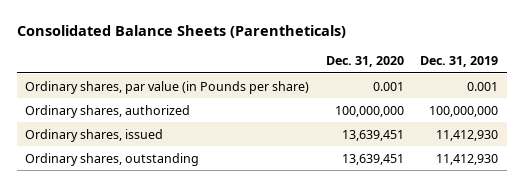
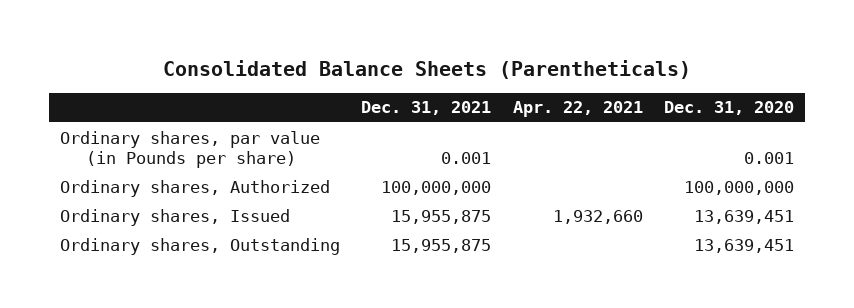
[420,56,499,68] Dec. 31, 2019 -> none
none -> [361,101,492,116] Dec. 31, 2021
none -> [512,101,643,118] Apr. 22, 2021
[25,104,191,118] Ordinary shares, authorized -> [59,179,330,197] Ordinary shares, Authorized
[25,128,164,142] Ordinary shares, issued -> [59,208,290,226] Ordinary shares, Issued
[25,152,200,166] Ordinary shares, outstanding -> [59,237,340,255] Ordinary shares, Outstanding

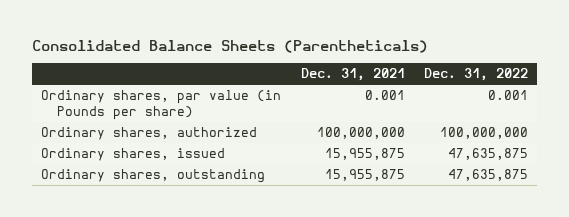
[512,101,643,118] Apr. 22, 2021 -> none
[663,101,794,116] Dec. 31, 2020 -> none
none -> [423,68,528,82] Dec. 31, 2022
[59,179,330,197] Ordinary shares, Authorized -> [41,127,258,141] Ordinary shares, authorized
[59,208,290,226] Ordinary shares, Issued -> [41,148,226,162] Ordinary shares, issued
[59,237,340,255] Ordinary shares, Outstanding -> [41,169,266,184] Ordinary shares, outstanding

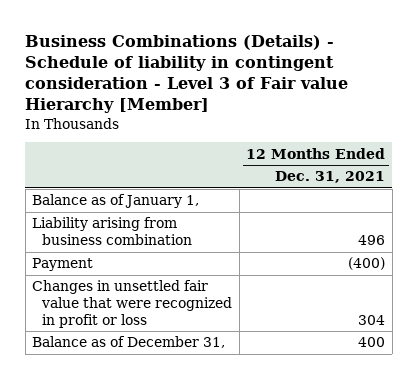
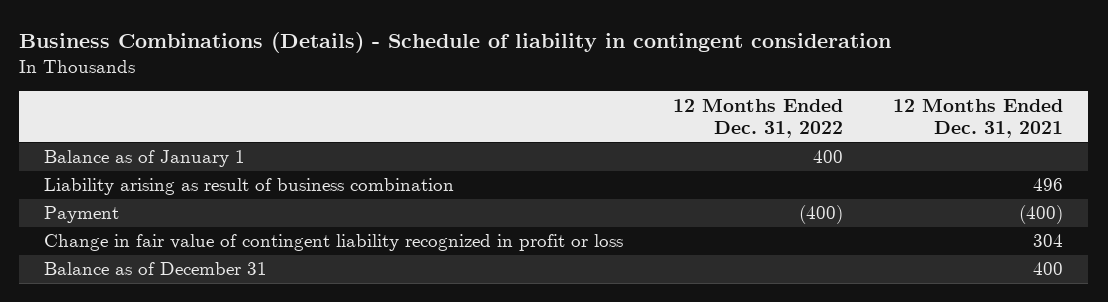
[25,34,349,114] Business Combinations (Details) - Schedule of liability in contingent consideration - Level 3 of Fair value Hierarchy [Member] -> [19,31,892,53] Business Combinations (Details) - Schedule of liability in contingent consideration
none -> [673,97,844,139] 12 Months Ended Dec. 31, 2022
[32,194,200,209] Balance as of January 1, -> [44,150,246,168] Balance as of January 1
[32,217,193,246] Liability arising from business combination -> [44,178,455,196] Liability arising as result of business combination
[32,280,233,328] Changes in unsettled fair value that were recognized in profit or loss -> [44,234,624,252] Change in fair value of contingent liability recognized in profit or loss
[32,336,226,349] Balance as of December 31, -> [44,262,268,276] Balance as of December 31

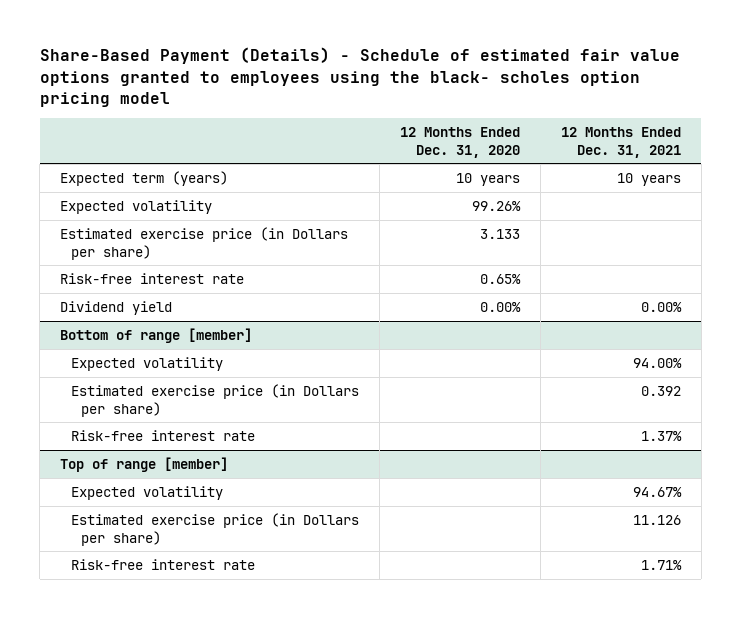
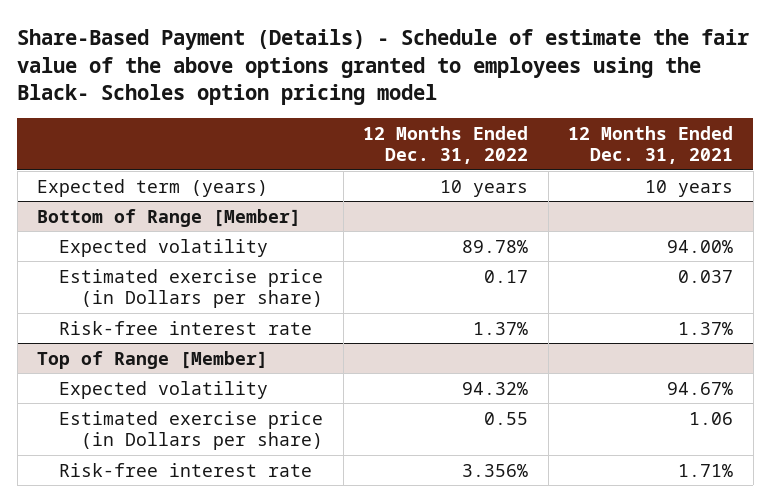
[39,47,680,108] Share-Based Payment (Details) - Schedule of estimated fair value options granted to employees using the black- scholes option pricing model -> [17,29,750,106] Share-Based Payment (Details) - Schedule of estimate the fair value of the above options granted to employees using the Black- Scholes option pricing model
[399,126,520,158] 12 Months Ended Dec. 31, 2020 -> none
none -> [363,125,529,164] 12 Months Ended Dec. 31, 2022
[60,199,213,214] Expected volatility -> none
[60,226,349,260] Estimated exercise price (in Dollars per share) -> none
[60,272,245,284] Risk-free interest rate -> none
[60,300,173,315] Dividend yield -> none
[60,327,253,343] Bottom of range [member] -> [37,208,302,227] Bottom of Range [Member]
[640,385,681,396] 0.392 -> [678,269,734,283] 0.037
[60,456,229,472] Top of range [member] -> [37,350,269,369] Top of Range [Member]
[632,514,681,525] 11.126 -> [689,411,734,425] 1.06

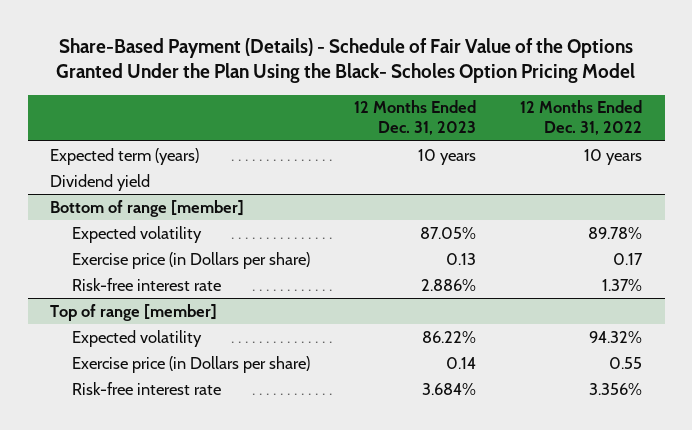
[17,29,750,106] Share-Based Payment (Details) - Schedule of estimate the fair value of the above options granted to employees using the Black- Scholes option pricing model -> [56,38,636,84] Share-Based Payment (Details) - Schedule of Fair Value of the Options Granted Under the Plan Using the Black- Scholes Option Pricing Model
[568,125,734,164] 12 Months Ended Dec. 31, 2021 -> none
none -> [354,100,477,136] 12 Months Ended Dec. 31, 2023
none -> [49,173,150,191] Dividend yield
[37,208,302,227] Bottom of Range [Member] -> [49,199,244,217] Bottom of range [member]
[59,268,324,308] Estimated exercise price (in Dollars per share) -> [71,251,310,269] Exercise price (in Dollars per share)
[37,350,269,369] Top of Range [Member] -> [49,303,217,321] Top of range [member]
[59,410,324,450] Estimated exercise price (in Dollars per share) -> [71,355,310,373] Exercise price (in Dollars per share)

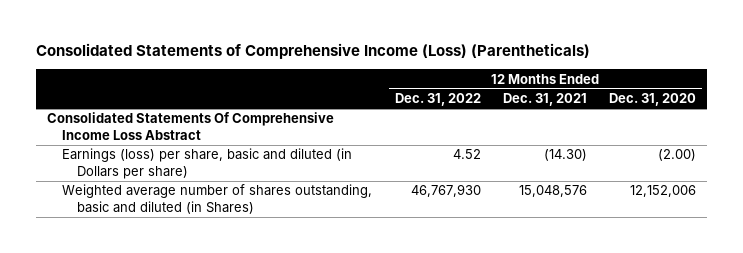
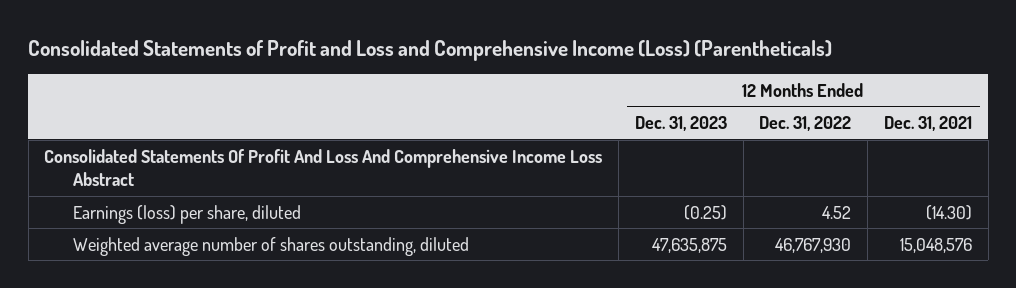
[35,43,590,60] Consolidated Statements of Comprehensive Income (Loss) (Parentheticals) -> [28,40,833,62] Consolidated Statements of Profit and Loss and Comprehensive Income (Loss) (Parentheticals)
[609,93,697,107] Dec. 31, 2020 -> none
none -> [634,116,727,132] Dec. 31, 2023
[47,112,335,140] Consolidated Statements Of Comprehensive Income Loss Abstract -> [44,148,603,187] Consolidated Statements Of Profit And Loss And Comprehensive Income Loss Abstract
[62,148,353,179] Earnings (loss) per share, basic and diluted (in Dollars per share) -> [72,204,301,224] Earnings (loss) per share, diluted
[62,184,373,214] Weighted average number of shares outstanding, basic and diluted (in Shares) -> [72,236,469,256] Weighted average number of shares outstanding, diluted

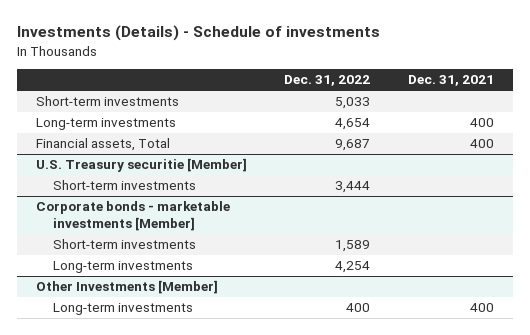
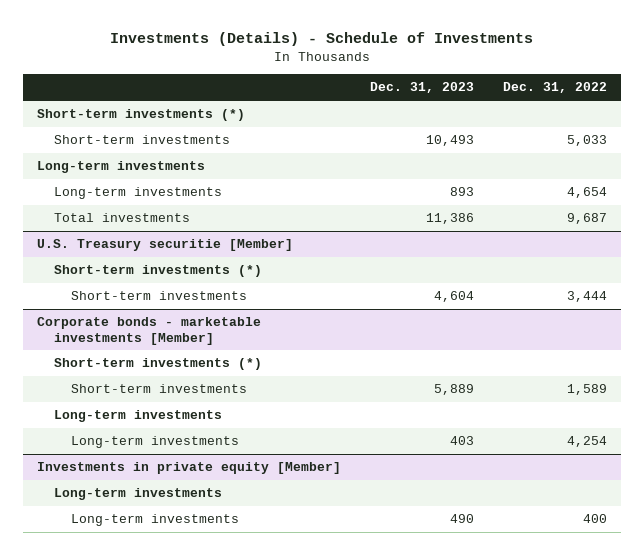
[16,25,380,42] Investments (Details) - Schedule of investments -> [110,32,534,47] Investments (Details) - Schedule of Investments
[408,75,495,87] Dec. 31, 2021 -> none
none -> [370,82,475,94] Dec. 31, 2023
none -> [37,109,246,122] Short-term investments (*)
none -> [37,161,206,174] Long-term investments
[35,138,170,152] Financial assets, Total -> [54,213,191,223] Total investments
none -> [54,265,263,278] Short-term investments (*)
none -> [54,358,263,371] Short-term investments (*)
none -> [54,410,223,423] Long-term investments
[35,280,218,295] Other Investments [Member] -> none
none -> [37,462,342,475] Investments in private equity [Member]
none -> [54,488,223,501] Long-term investments

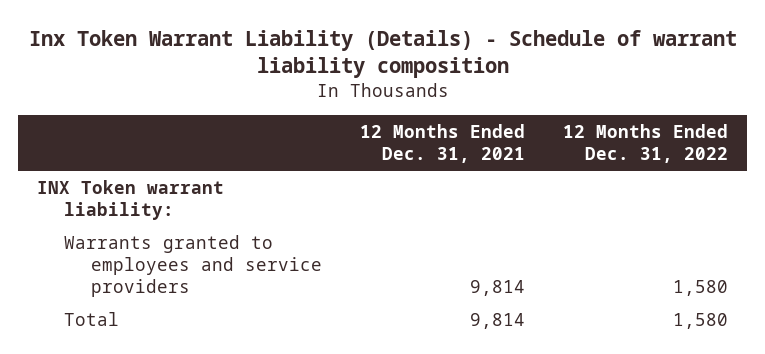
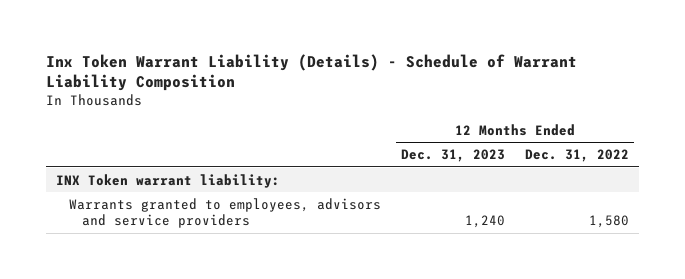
[28,29,737,79] Inx Token Warrant Liability (Details) - Schedule of warrant liability composition -> [45,53,577,92] Inx Token Warrant Liability (Details) - Schedule of Warrant Liability Composition
[359,123,525,164] 12 Months Ended Dec. 31, 2021 -> none
none -> [400,149,505,163] Dec. 31, 2023
[64,311,120,326] Total -> none
[64,234,322,298] Warrants granted to employees and service providers -> [68,197,381,229] Warrants granted to employees, advisors and service providers

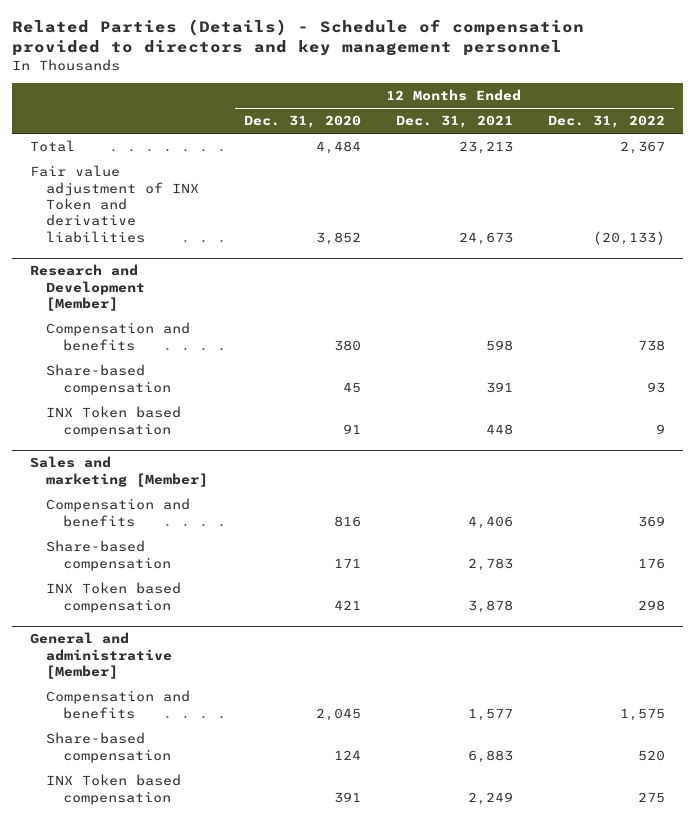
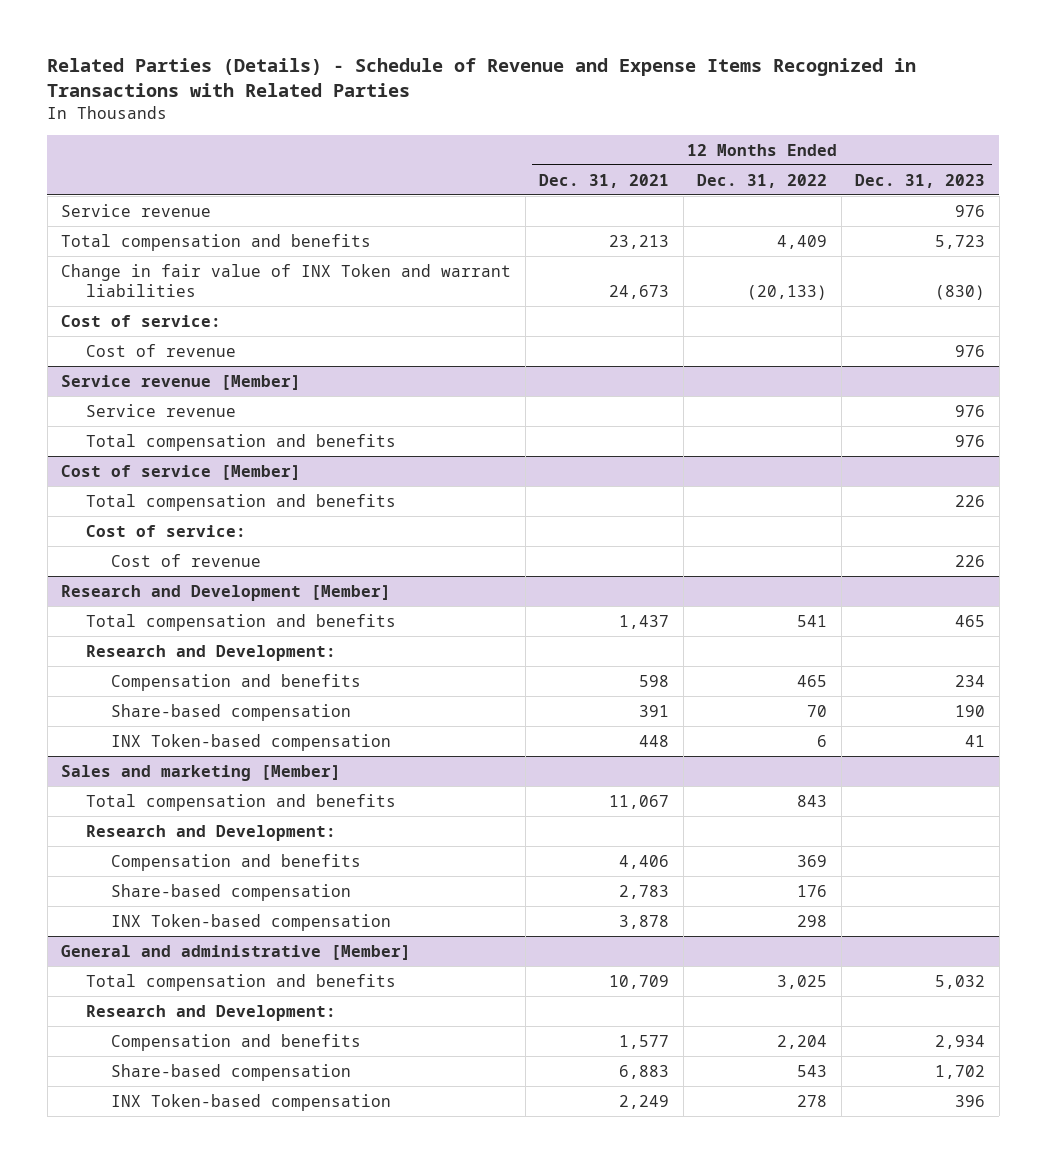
[12,19,585,57] Related Parties (Details) - Schedule of compensation provided to directors and key management personnel -> [47,58,917,98] Related Parties (Details) - Schedule of Revenue and Expense Items Recognized in Transactions with Related Parties
[243,115,361,129] Dec. 31, 2020 -> none
none -> [855,173,986,188] Dec. 31, 2023
none -> [61,203,212,217] Service revenue
[29,140,75,153] Total -> [61,233,372,251] Total compensation and benefits
[620,141,666,155] 2,367 -> [777,234,828,249] 4,409
[29,165,200,243] Fair value adjustment of INX Token and derivative liabilities -> [61,263,512,298] Change in fair value of INX Token and warrant liabilities
none -> [61,314,222,327] Cost of service:
none -> [85,343,236,357] Cost of revenue
none -> [61,374,302,390] Service revenue [Member]
none -> [85,403,236,417] Service revenue
none -> [85,433,396,451] Total compensation and benefits
none -> [61,464,302,480] Cost of service [Member]
none -> [85,493,396,511] Total compensation and benefits
none -> [85,524,246,537] Cost of service:
none -> [110,553,261,567] Cost of revenue
none -> [85,613,396,631] Total compensation and benefits
none -> [85,644,336,661] Research and Development:
[638,339,666,351] 738 -> [797,674,828,687] 465
[647,381,666,393] 93 -> [807,704,828,717] 70
[46,406,182,437] INX Token based compensation -> [110,733,391,751] INX Token-based compensation
[656,423,666,434] 9 -> [817,734,828,747] 6
none -> [85,793,396,811] Total compensation and benefits
none -> [85,824,336,841] Research and Development:
[46,582,182,613] INX Token based compensation -> [110,913,391,931] INX Token-based compensation
none -> [85,973,396,991] Total compensation and benefits
none -> [85,1004,336,1021] Research and Development:
[620,707,666,721] 1,575 -> [777,1034,828,1049] 2,204
[638,749,666,761] 520 -> [797,1064,828,1077] 543
[46,774,182,805] INX Token based compensation -> [110,1093,391,1111] INX Token-based compensation
[638,791,666,803] 275 -> [797,1094,828,1107] 278

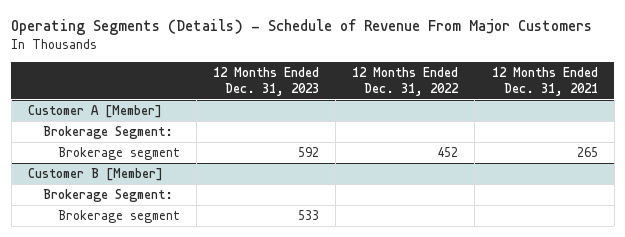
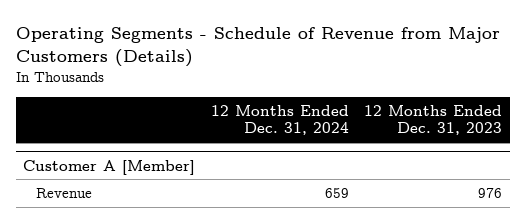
[11,19,593,36] Operating Segments (Details) - Schedule of Revenue From Major Customers -> [15,26,500,68] Operating Segments - Schedule of Revenue from Major Customers (Details)
[352,67,460,97] 12 Months Ended Dec. 31, 2022 -> none
[491,67,598,97] 12 Months Ended Dec. 31, 2021 -> none
none -> [210,105,349,136] 12 Months Ended Dec. 31, 2024
[42,125,173,139] Brokerage Segment: -> none
[57,146,180,160] Brokerage segment -> none
[27,167,163,181] Customer B [Member] -> none
[42,188,173,202] Brokerage Segment: -> none
[57,209,180,223] Brokerage segment -> none
none -> [36,188,93,199] Revenue

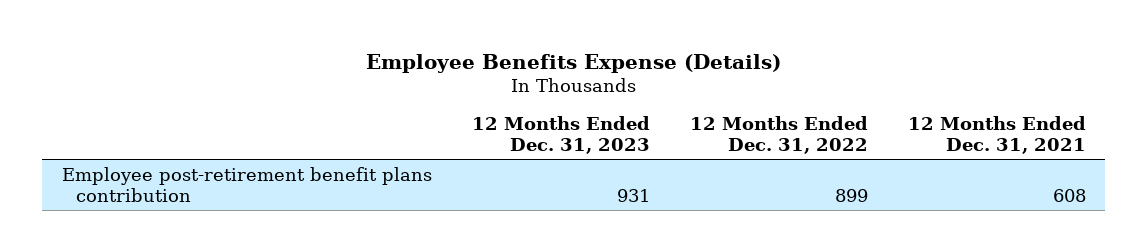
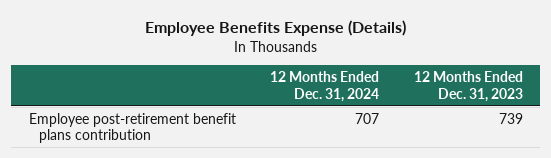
[689,116,868,155] 12 Months Ended Dec. 31, 2022 -> none
[907,116,1086,155] 12 Months Ended Dec. 31, 2021 -> none
none -> [270,71,380,102] 12 Months Ended Dec. 31, 2024
[616,188,650,202] 931 -> [498,112,523,124] 739

